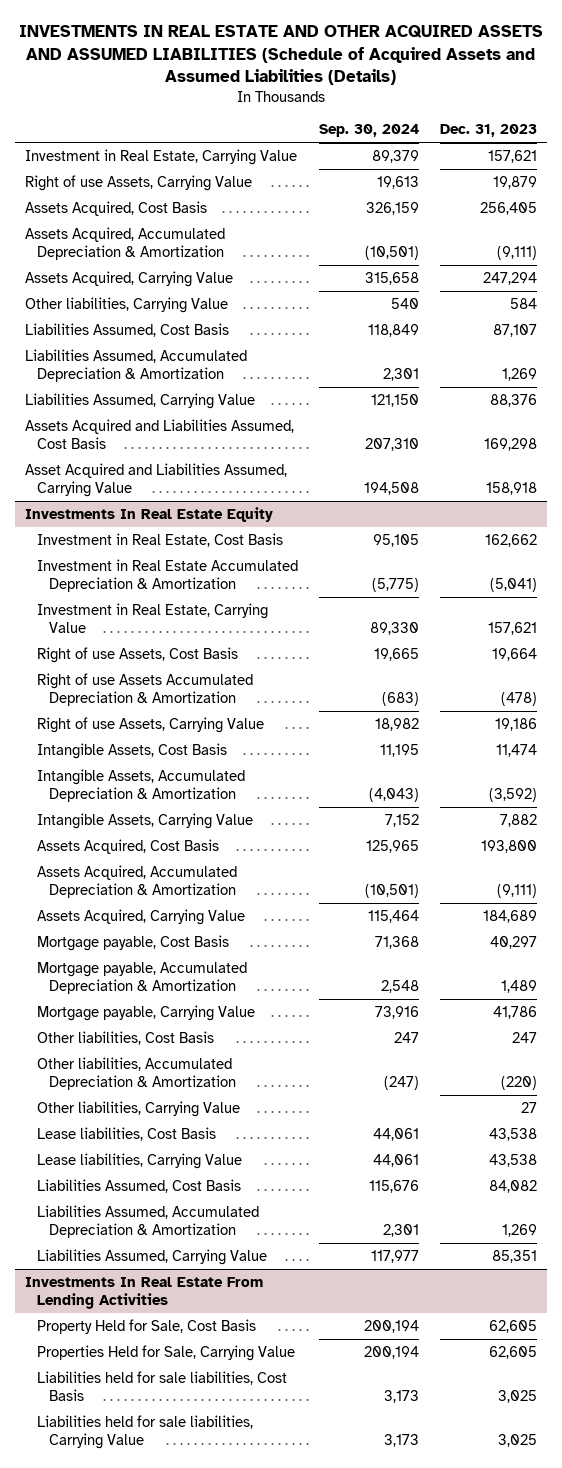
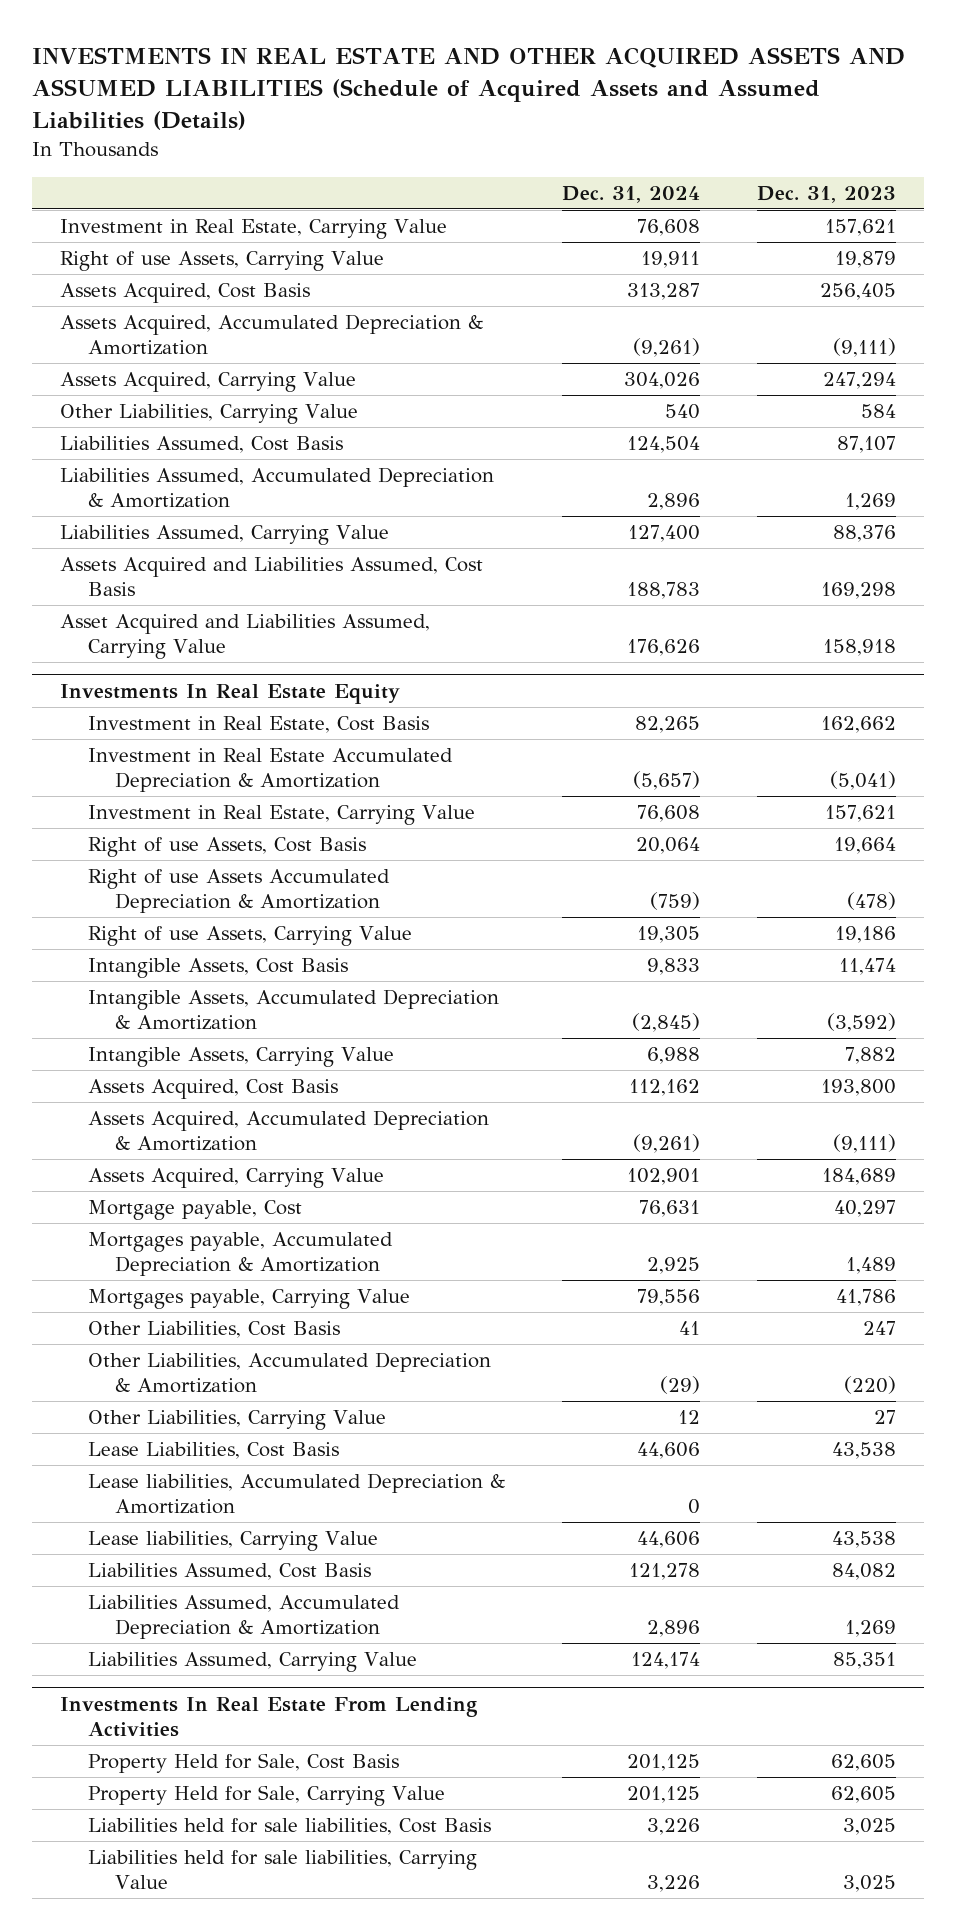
[319,124,420,138] Sep. 30, 2024 -> none
none -> [561,185,700,203] Dec. 31, 2024
[25,296,229,313] Other liabilities, Carrying Value -> [60,404,359,425] Other Liabilities, Carrying Value
[37,934,230,951] Mortgage payable, Cost Basis -> [87,1200,302,1221] Mortgage payable, Cost
[37,961,248,995] Mortgage payable, Accumulated Depreciation & Amortization -> [87,1232,393,1277] Mortgages payable, Accumulated Depreciation & Amortization
[37,1004,256,1021] Mortgage payable, Carrying Value -> [87,1289,410,1310] Mortgages payable, Carrying Value
[37,1030,215,1045] Other liabilities, Cost Basis -> [87,1321,340,1339] Other Liabilities, Cost Basis
[37,1056,237,1091] Other liabilities, Accumulated Depreciation & Amortization -> [87,1352,491,1394] Other Liabilities, Accumulated Depreciation & Amortization
[37,1100,241,1117] Other liabilities, Carrying Value -> [87,1410,386,1431] Other Liabilities, Carrying Value
[37,1126,217,1141] Lease liabilities, Cost Basis -> [87,1442,339,1460] Lease Liabilities, Cost Basis
none -> [87,1473,505,1515] Lease liabilities, Accumulated Depreciation & Amortization
[37,1344,296,1361] Properties Held for Sale, Carrying Value -> [87,1785,445,1807] Property Held for Sale, Carrying Value

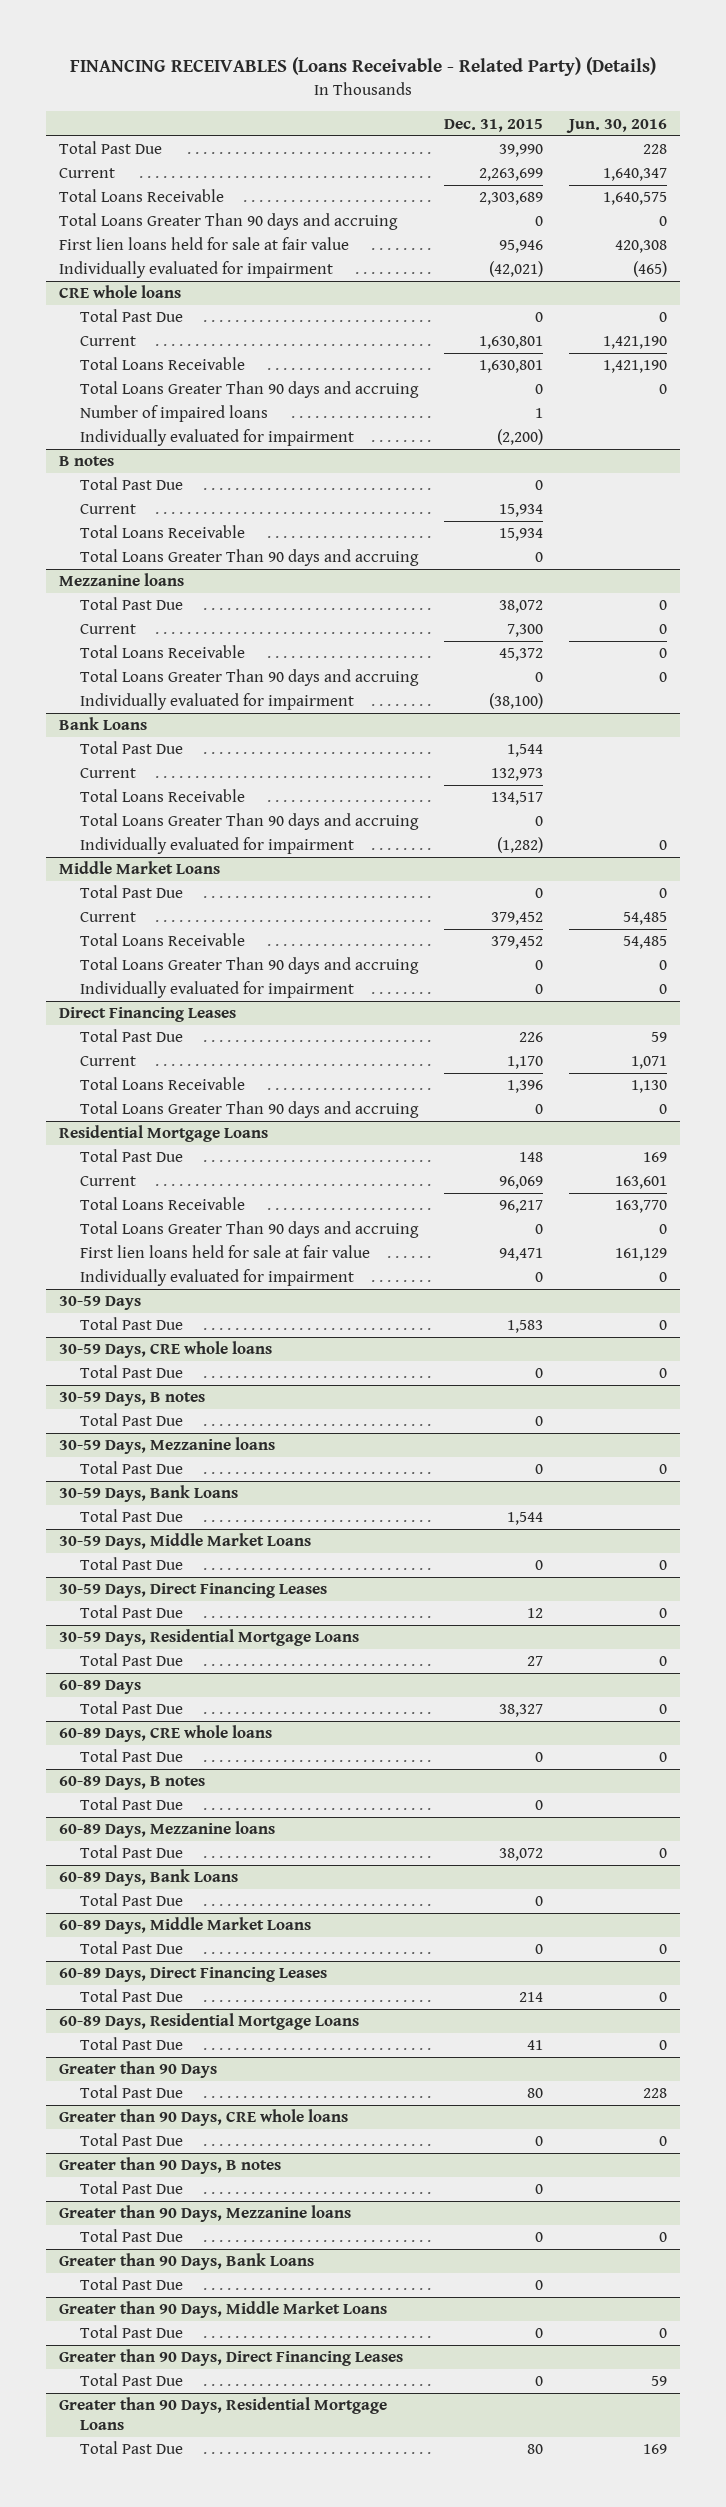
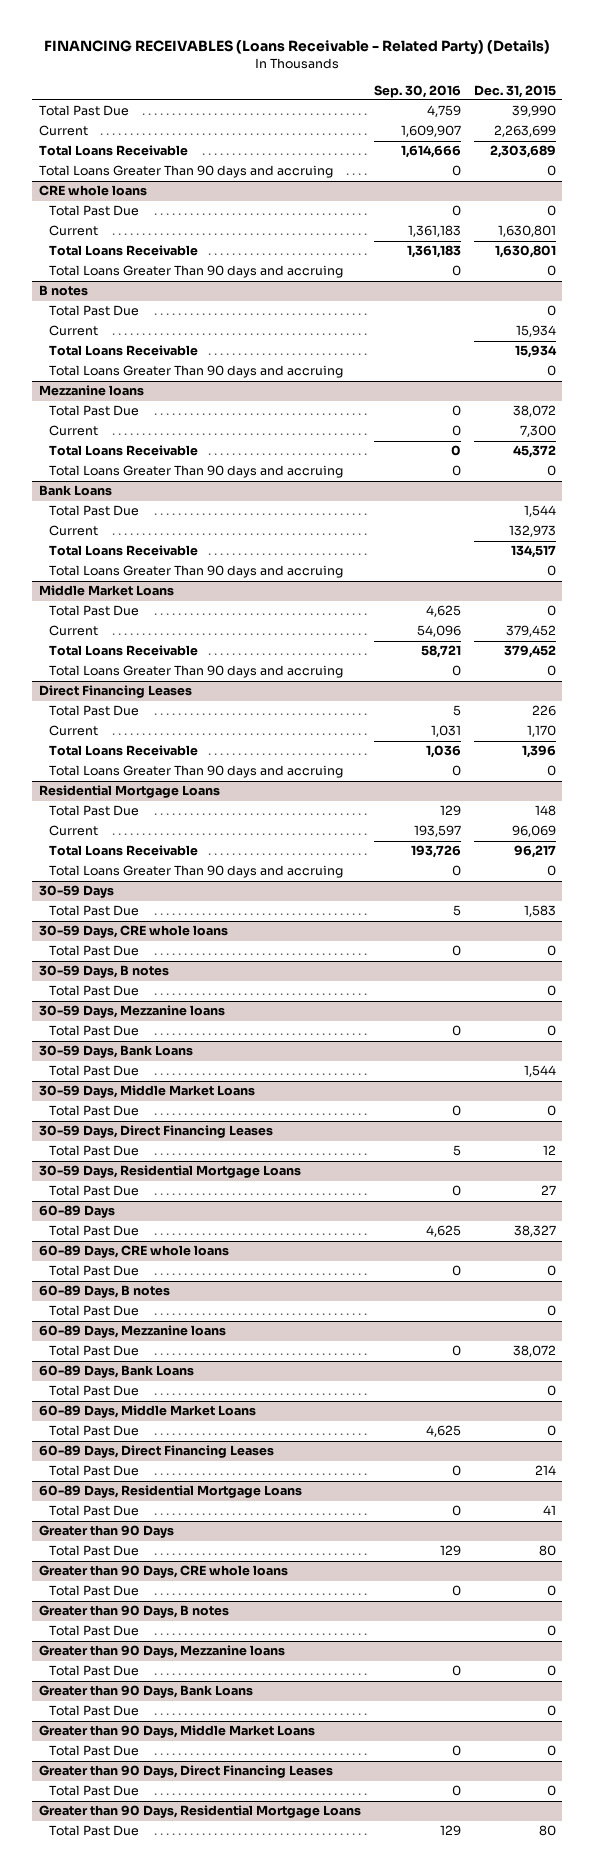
[565,118,667,133] Jun. 30, 2016 -> none
none -> [373,84,461,98] Sep. 30, 2016
[59,237,350,251] First lien loans held for sale at fair value -> none
[59,261,334,279] Individually evaluated for impairment -> none
[80,405,269,423] Number of impaired loans -> none
[80,429,355,447] Individually evaluated for impairment -> none
[80,693,355,711] Individually evaluated for impairment -> none
[80,837,355,855] Individually evaluated for impairment -> none
[80,981,355,999] Individually evaluated for impairment -> none
[80,1245,371,1259] First lien loans held for sale at fair value -> none
[80,1269,355,1287] Individually evaluated for impairment -> none

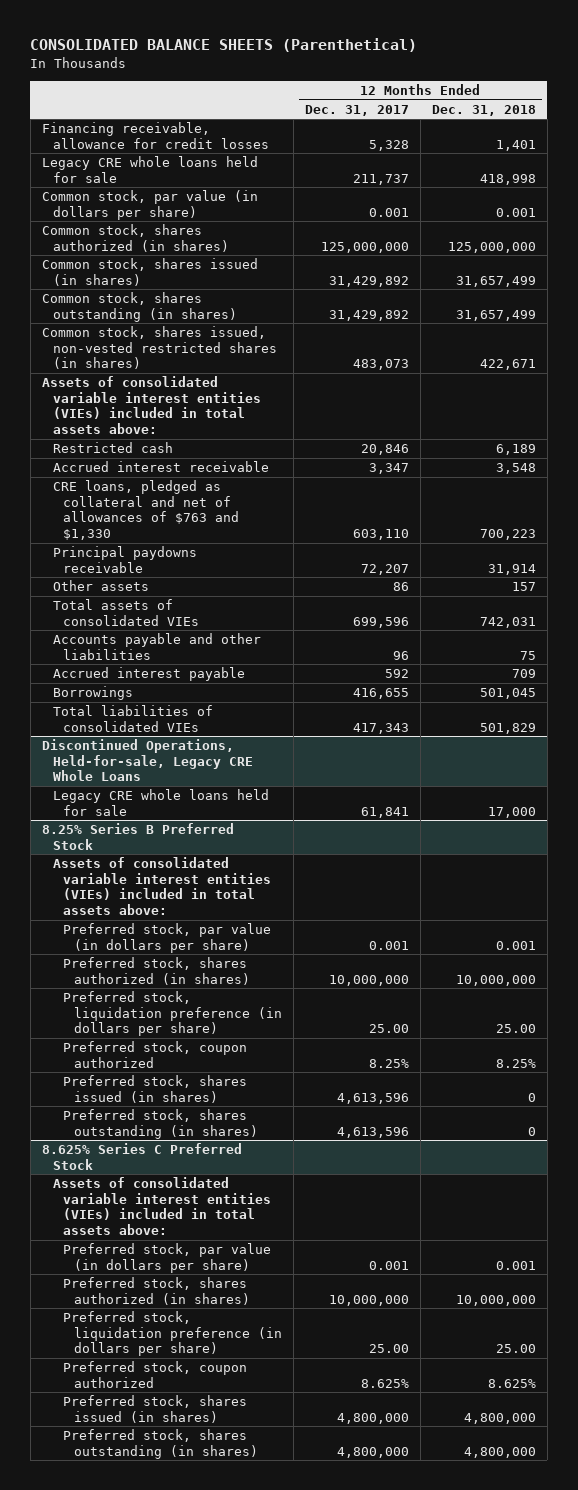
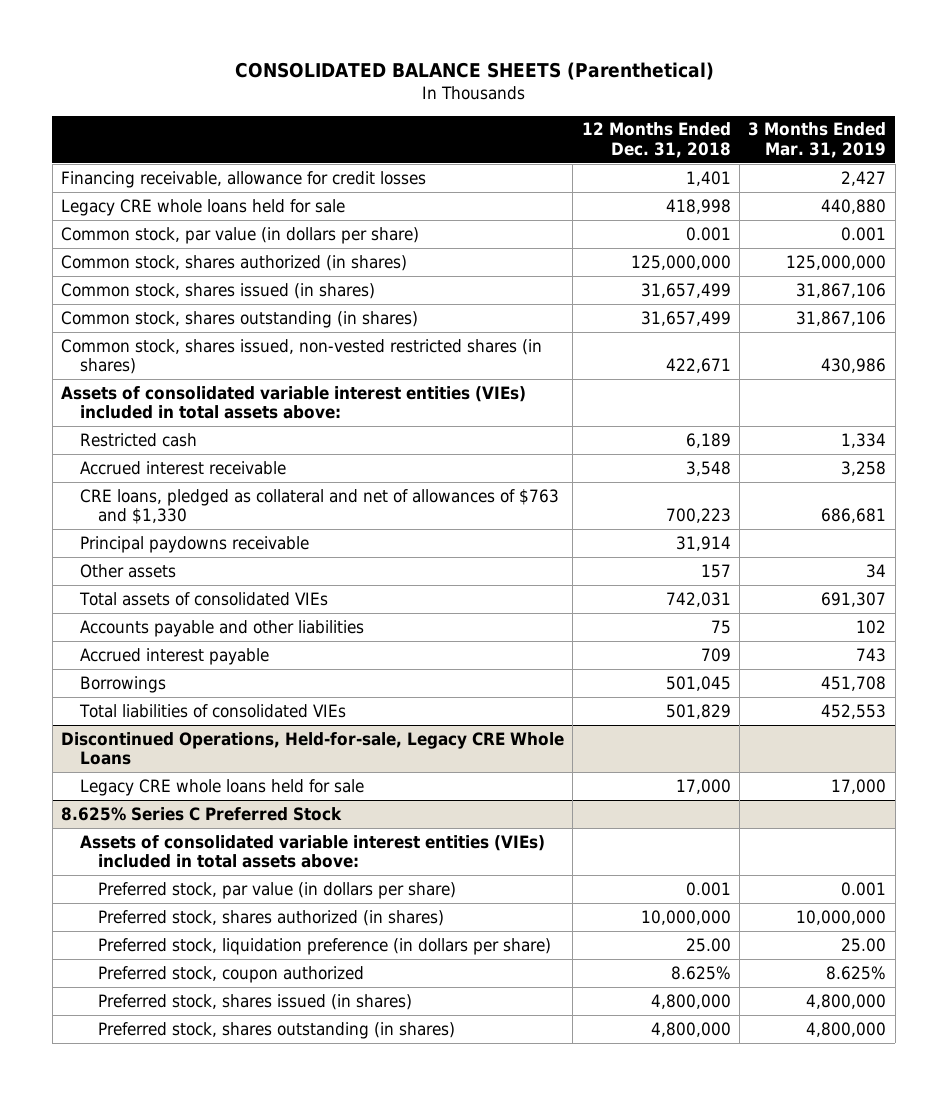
[304,104,409,116] Dec. 31, 2017 -> none
none -> [748,122,887,159] 3 Months Ended Mar. 31, 2019
[41,823,234,850] 8.25% Series B Preferred Stock -> none
[52,857,272,915] Assets of consolidated variable interest entities (VIEs) included in total assets above: -> none
[63,923,272,953] Preferred stock, par value (in dollars per share) -> none
[63,957,251,985] Preferred stock, shares authorized (in shares) -> none
[63,991,283,1037] Preferred stock, liquidation preference (in dollars per share) -> none
[63,1041,248,1068] Preferred stock, coupon authorized -> none
[63,1075,248,1103] Preferred stock, shares issued (in shares) -> none
[63,1109,259,1139] Preferred stock, shares outstanding (in shares) -> none

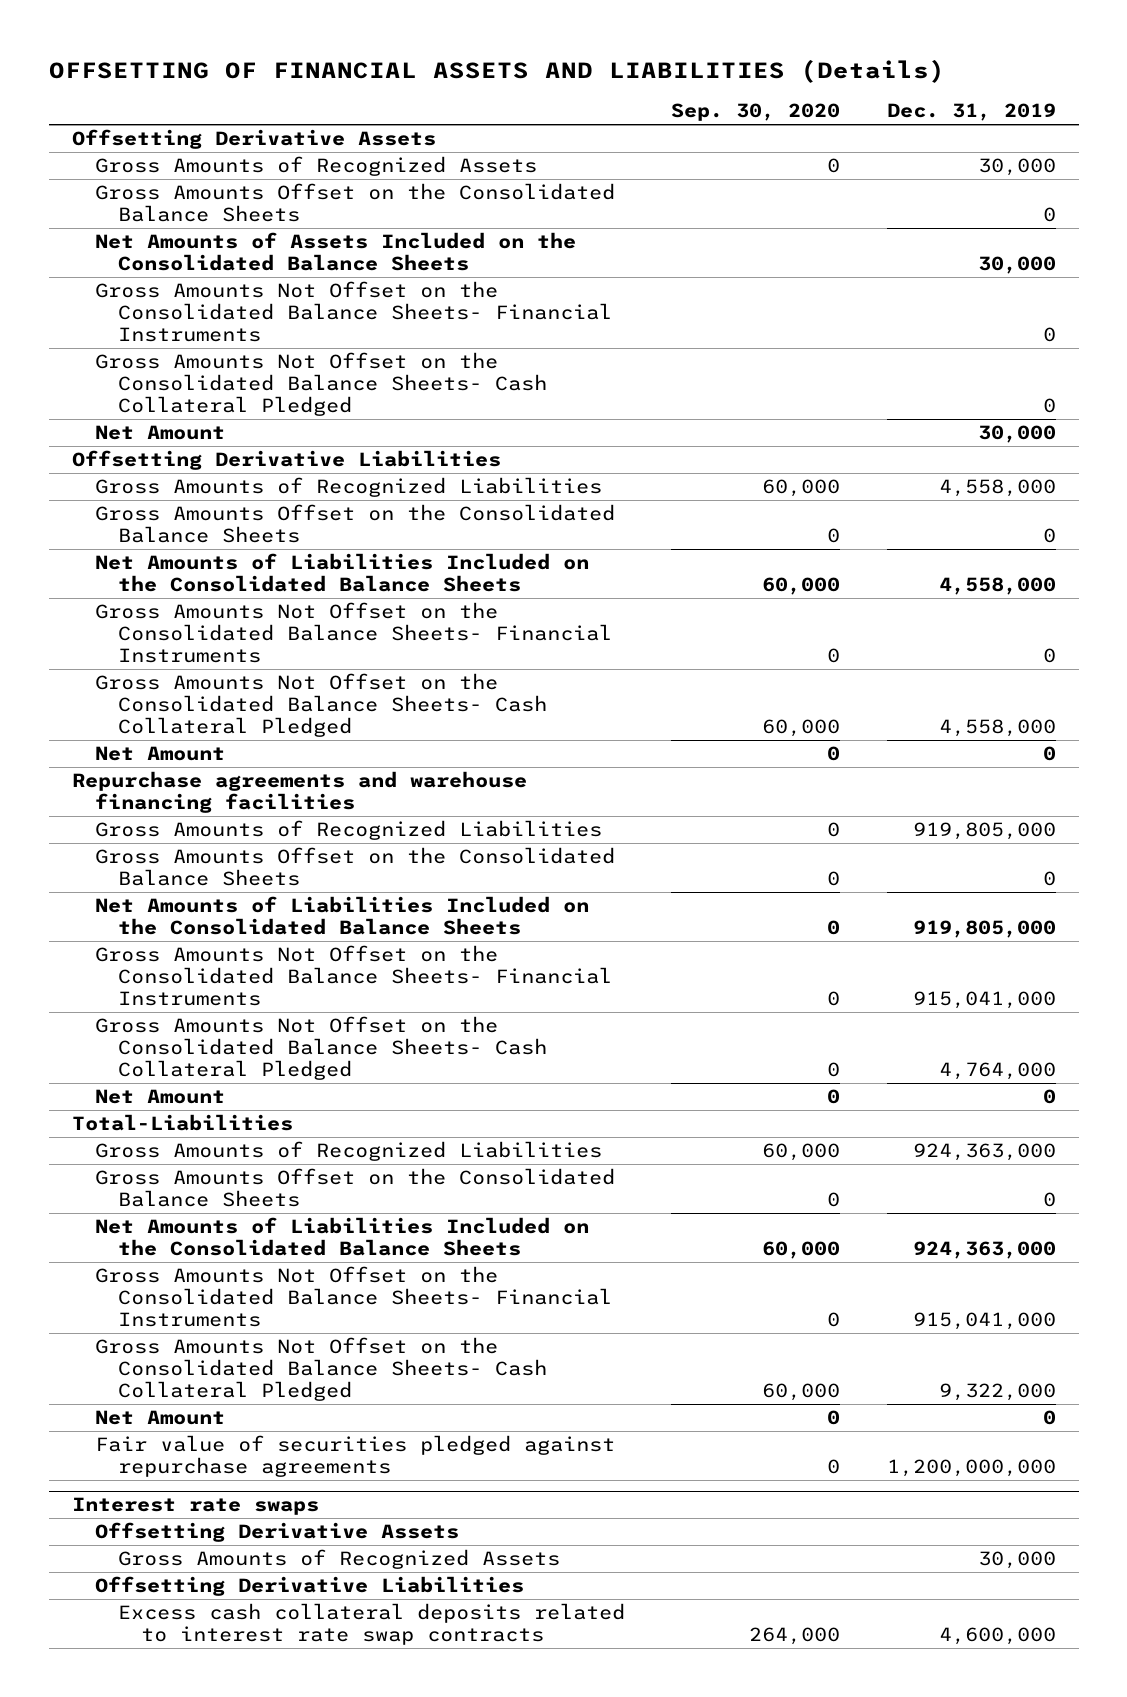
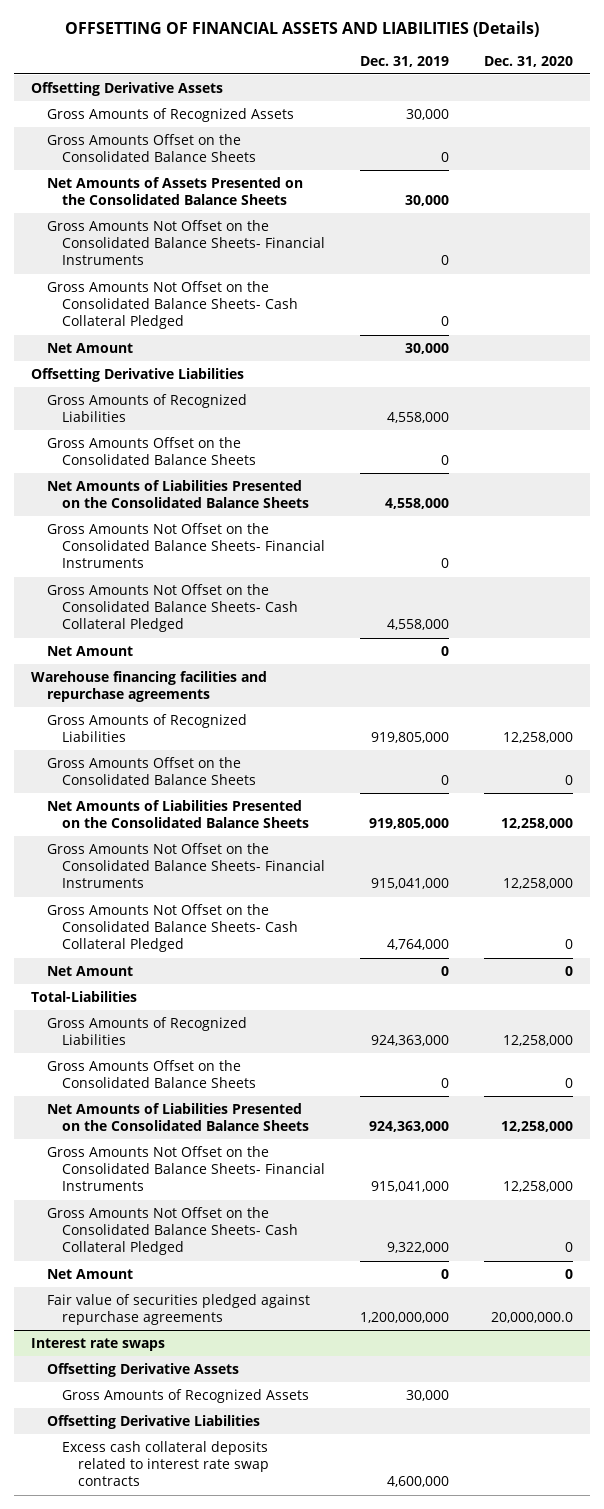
[671,103,841,122] Sep. 30, 2020 -> none
none -> [483,55,573,67] Dec. 31, 2020
[94,232,576,272] Net Amounts of Assets Included on the Consolidated Balance Sheets -> [46,176,303,206] Net Amounts of Assets Presented on the Consolidated Balance Sheets
[94,553,589,593] Net Amounts of Liabilities Included on the Consolidated Balance Sheets -> [46,479,310,509] Net Amounts of Liabilities Presented on the Consolidated Balance Sheets
[71,771,527,814] Repurchase agreements and warehouse financing facilities -> [30,670,267,703] Warehouse financing facilities and repurchase agreements
[94,896,589,936] Net Amounts of Liabilities Included on the Consolidated Balance Sheets -> [46,799,310,829] Net Amounts of Liabilities Presented on the Consolidated Balance Sheets
[94,1217,589,1257] Net Amounts of Liabilities Included on the Consolidated Balance Sheets -> [46,1102,310,1132] Net Amounts of Liabilities Presented on the Consolidated Balance Sheets

